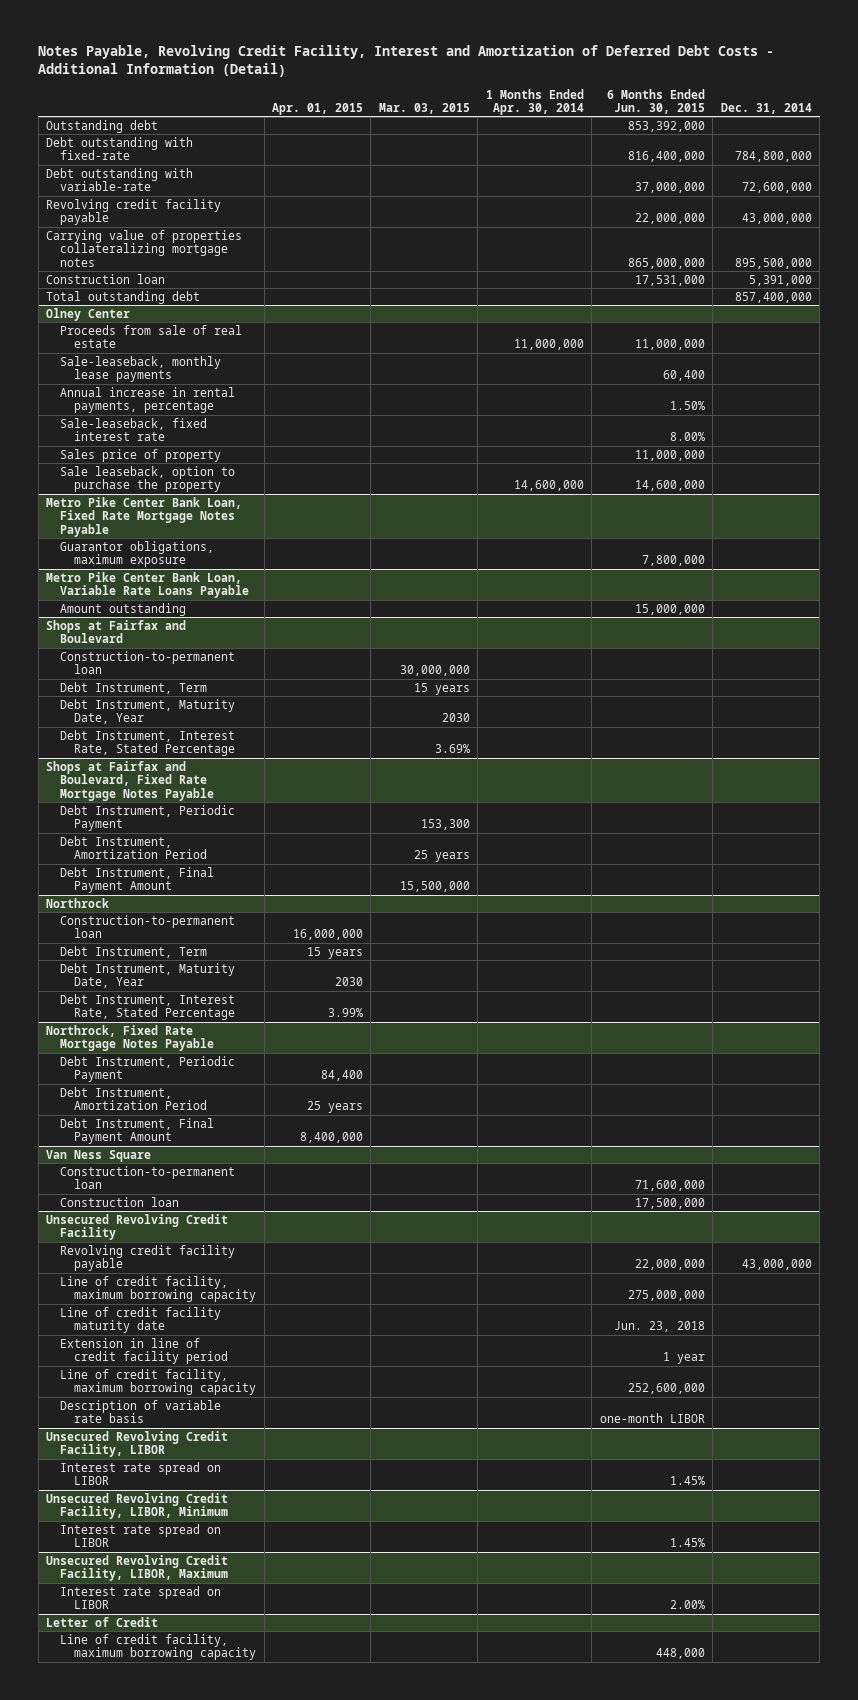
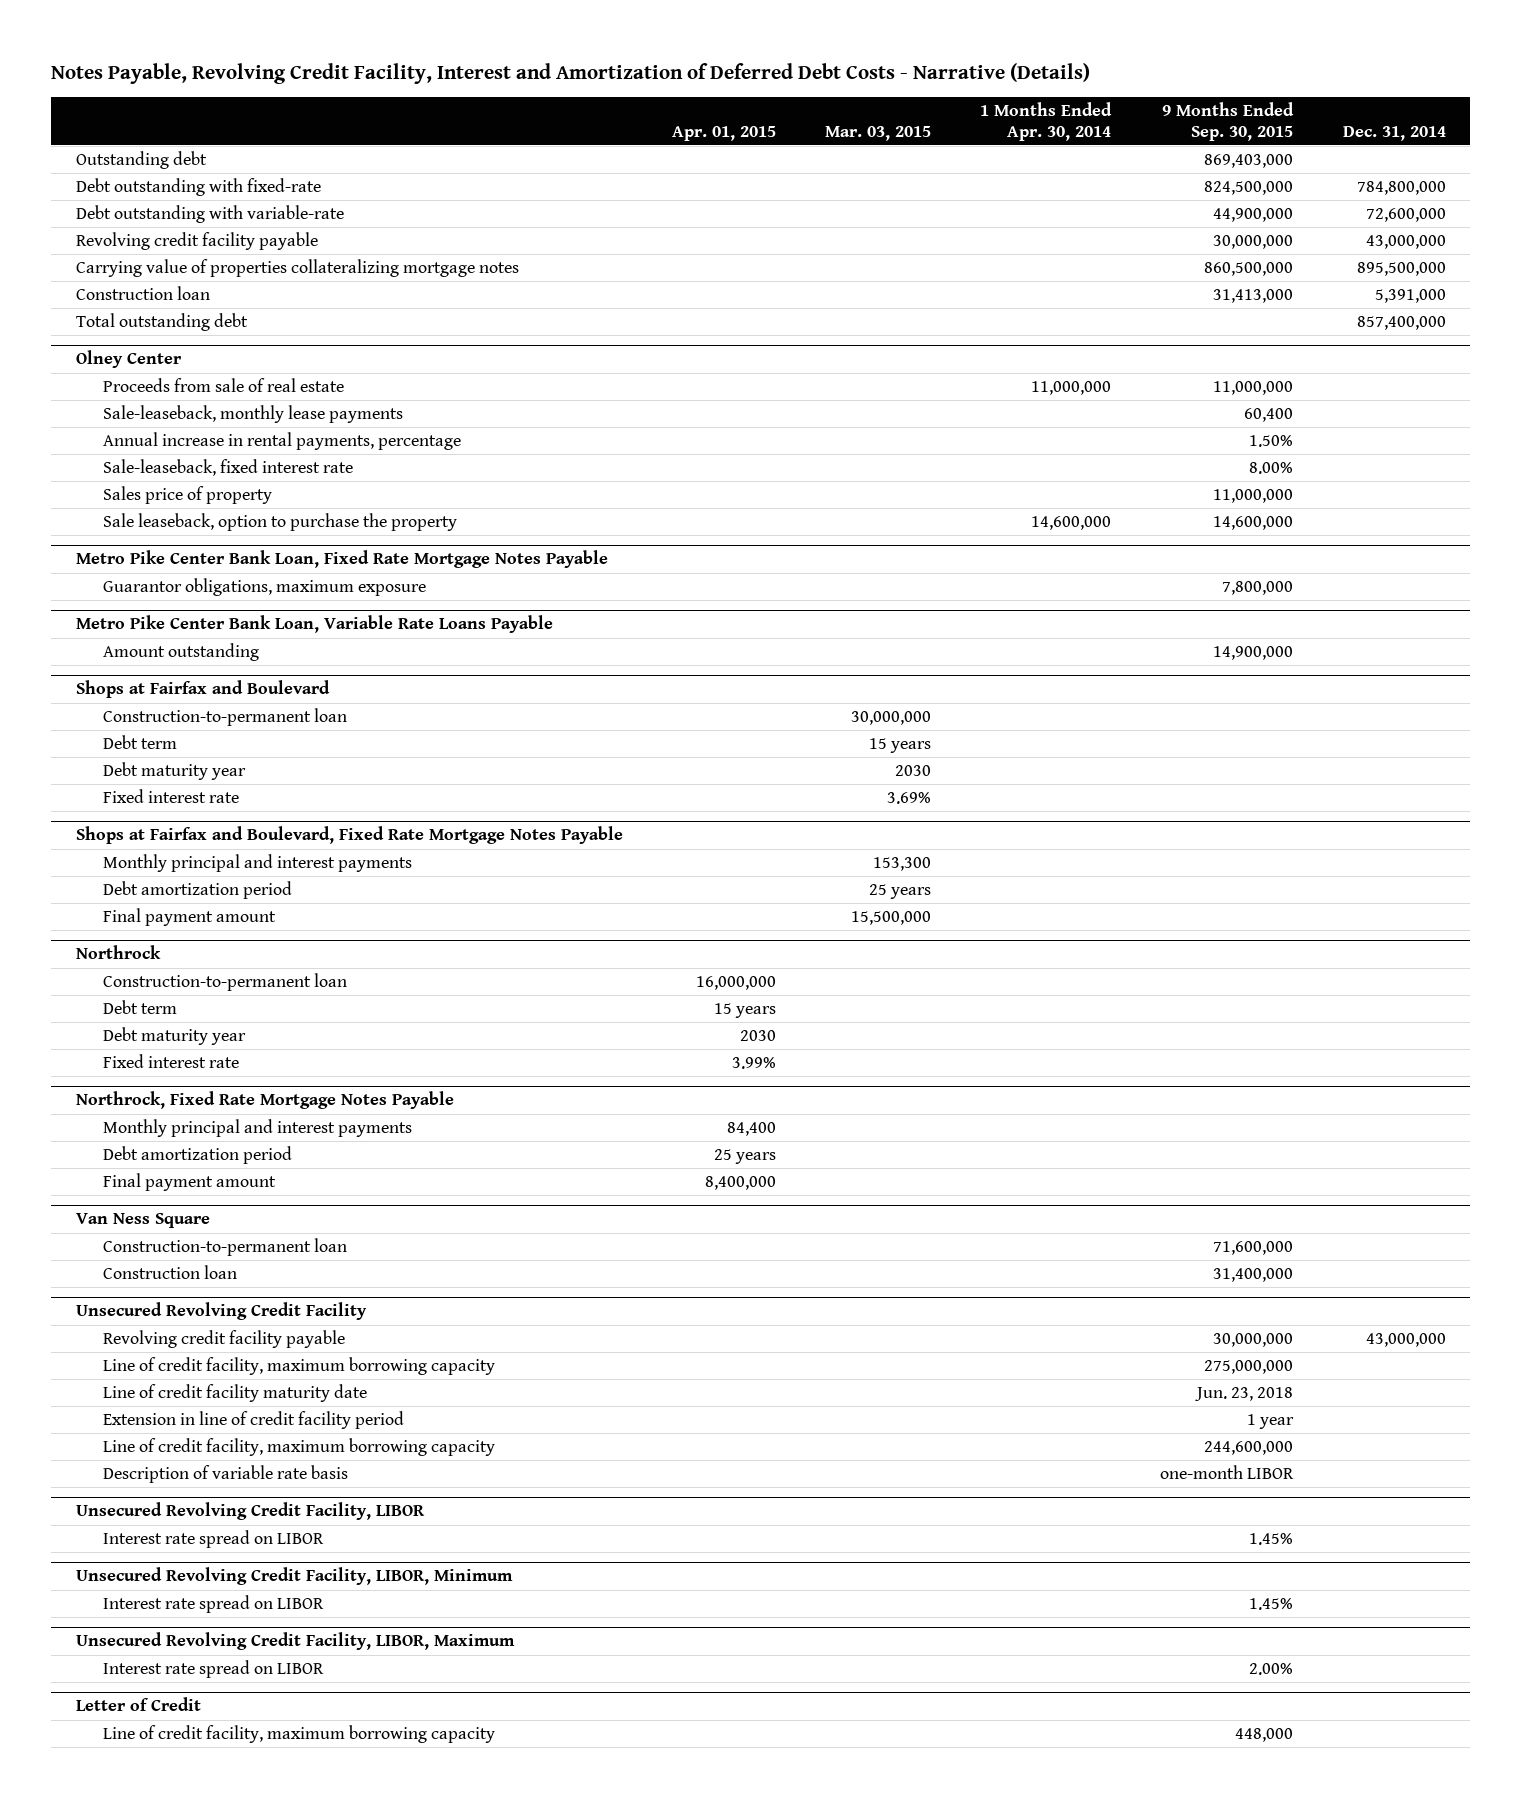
[38,45,775,78] Notes Payable, Revolving Credit Facility, Interest and Amortization of Deferred Debt Costs - Additional Information (Detail) -> [51,62,1091,84] Notes Payable, Revolving Credit Facility, Interest and Amortization of Deferred Debt Costs - Narrative (Details)
[606,88,705,115] 6 Months Ended Jun. 30, 2015 -> none
none -> [1162,101,1295,141] 9 Months Ended Sep. 30, 2015
[60,681,208,694] Debt Instrument, Term -> [103,735,178,750] Debt term
[60,698,236,725] Debt Instrument, Maturity Date, Year -> [103,762,247,781] Debt maturity year
[60,729,236,757] Debt Instrument, Interest Rate, Stated Percentage -> [103,789,240,804] Fixed interest rate
[60,804,236,832] Debt Instrument, Periodic Payment -> [103,854,413,873] Monthly principal and interest payments
[60,835,208,860] Debt Instrument, Amortization Period -> [103,881,293,900] Debt amortization period
[60,866,215,894] Debt Instrument, Final Payment Amount -> [103,908,277,927] Final payment amount
[60,945,208,958] Debt Instrument, Term -> [103,1000,178,1015] Debt term
[60,962,236,989] Debt Instrument, Maturity Date, Year -> [103,1027,247,1046] Debt maturity year
[60,993,236,1021] Debt Instrument, Interest Rate, Stated Percentage -> [103,1054,240,1069] Fixed interest rate
[60,1055,236,1083] Debt Instrument, Periodic Payment -> [103,1119,413,1138] Monthly principal and interest payments
[60,1086,208,1111] Debt Instrument, Amortization Period -> [103,1146,293,1165] Debt amortization period
[60,1117,215,1145] Debt Instrument, Final Payment Amount -> [103,1173,277,1192] Final payment amount

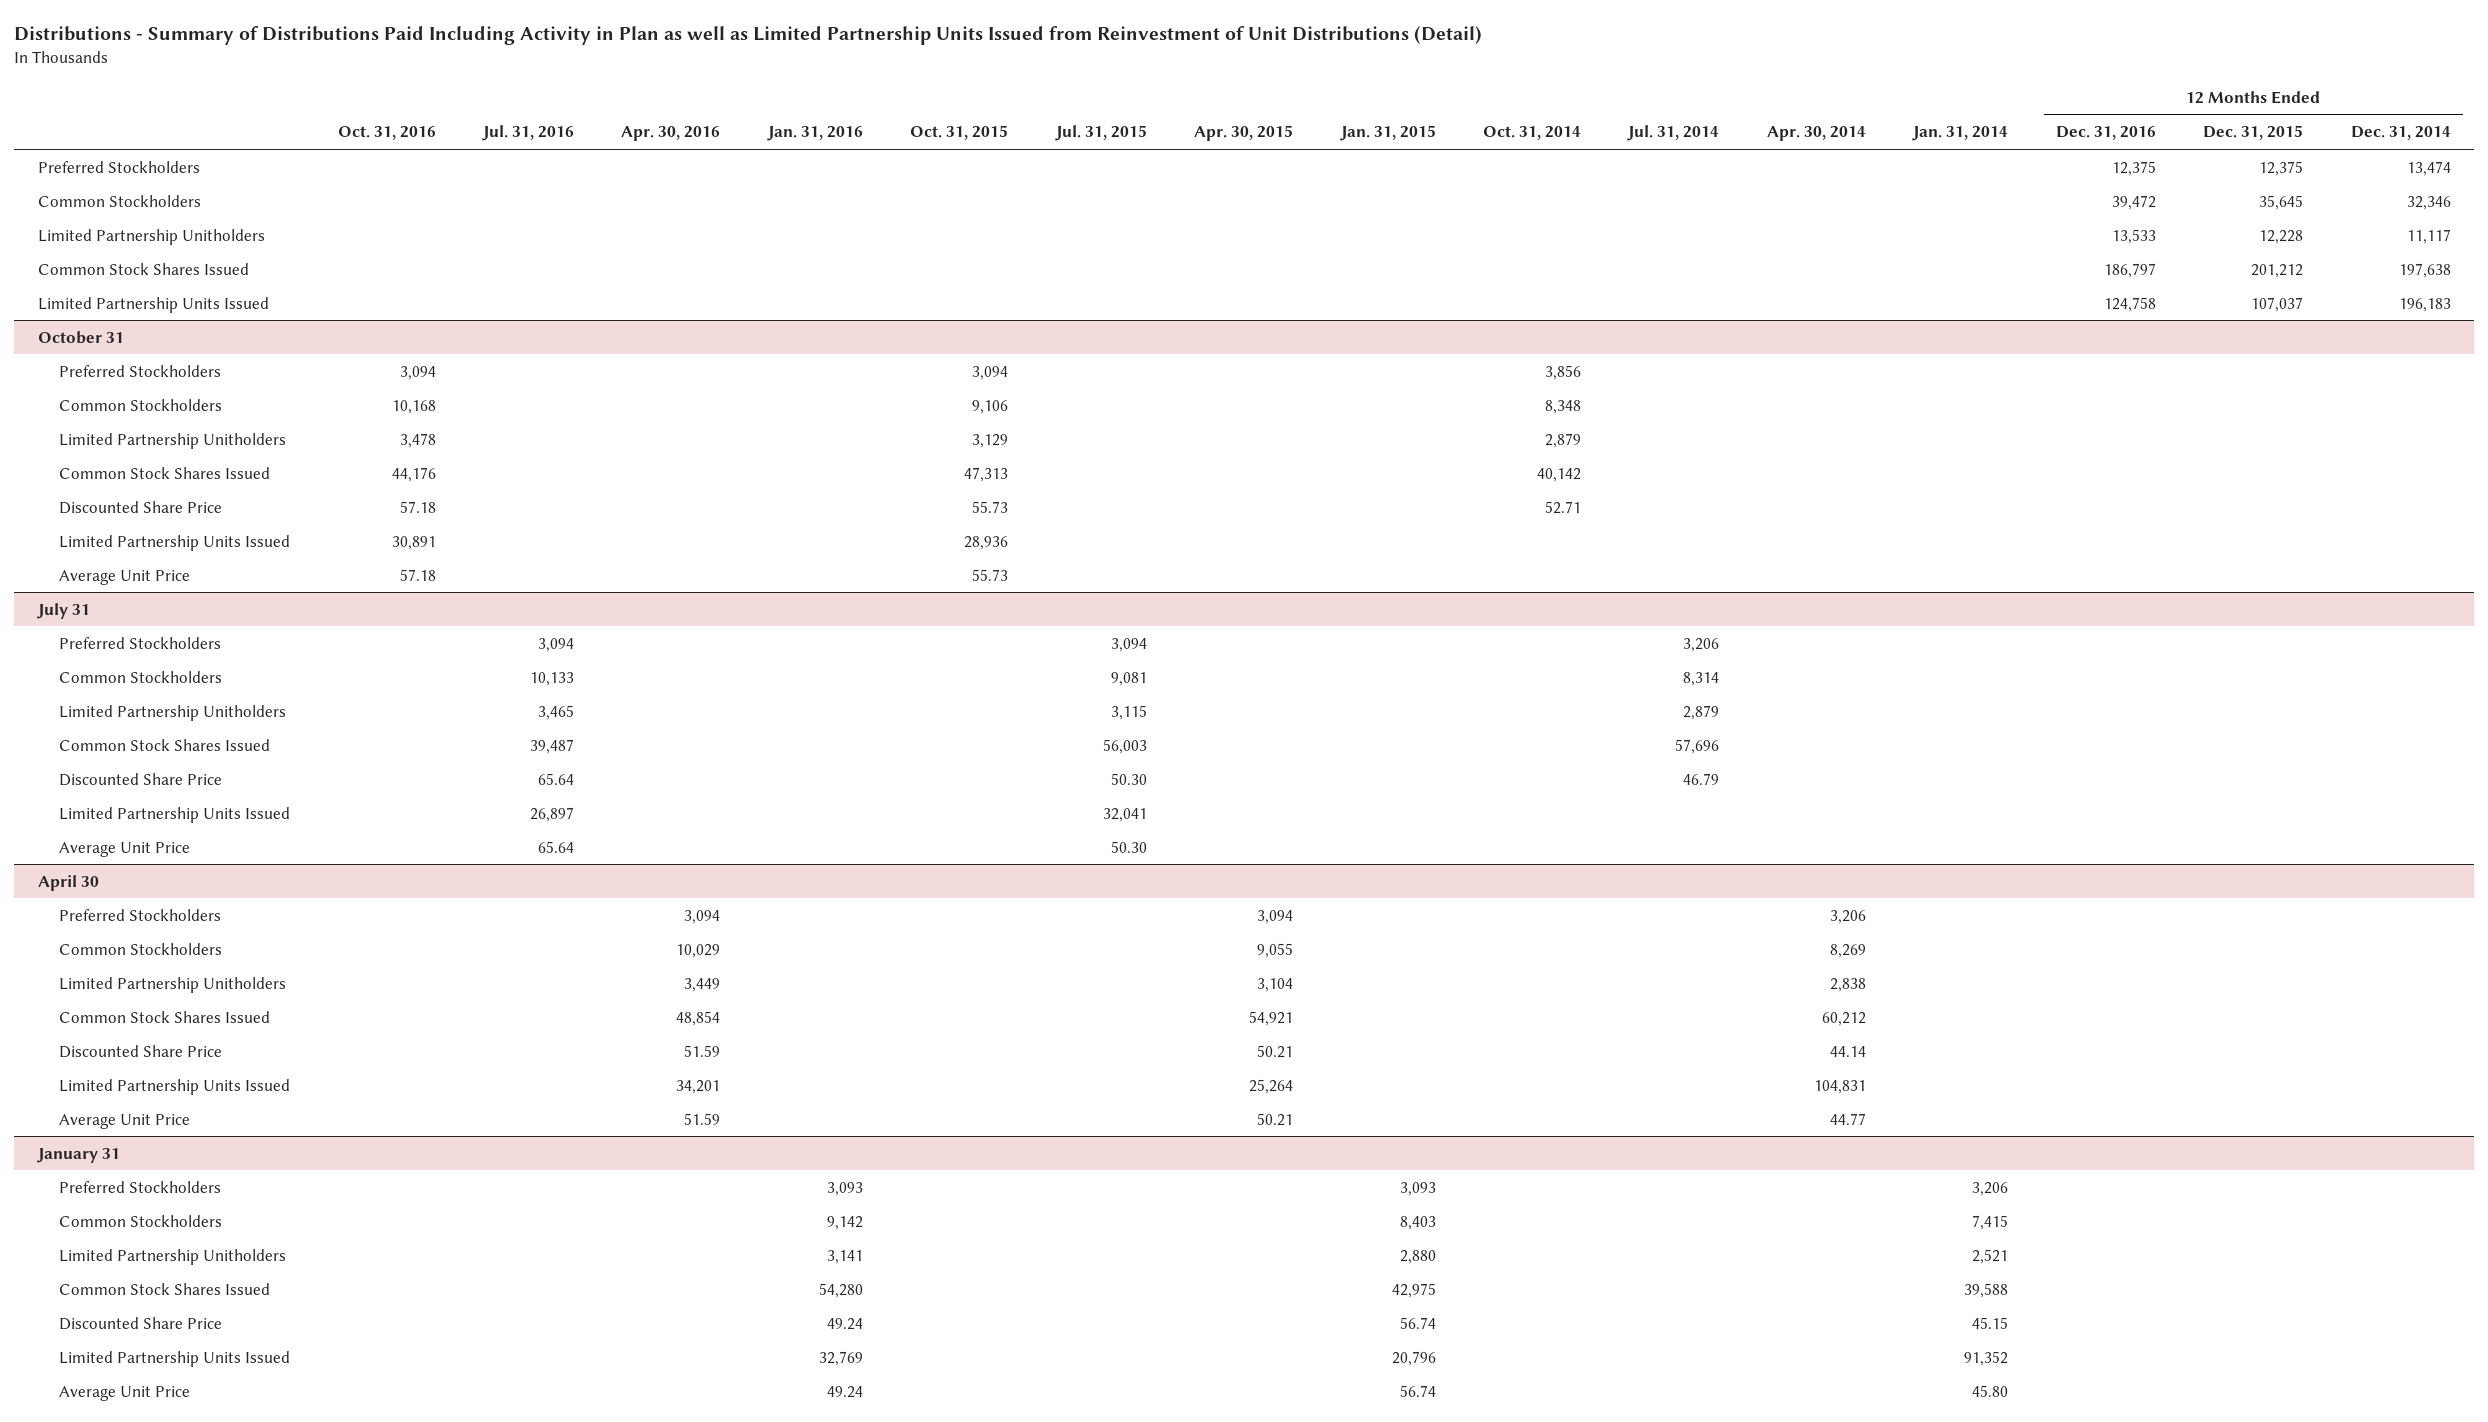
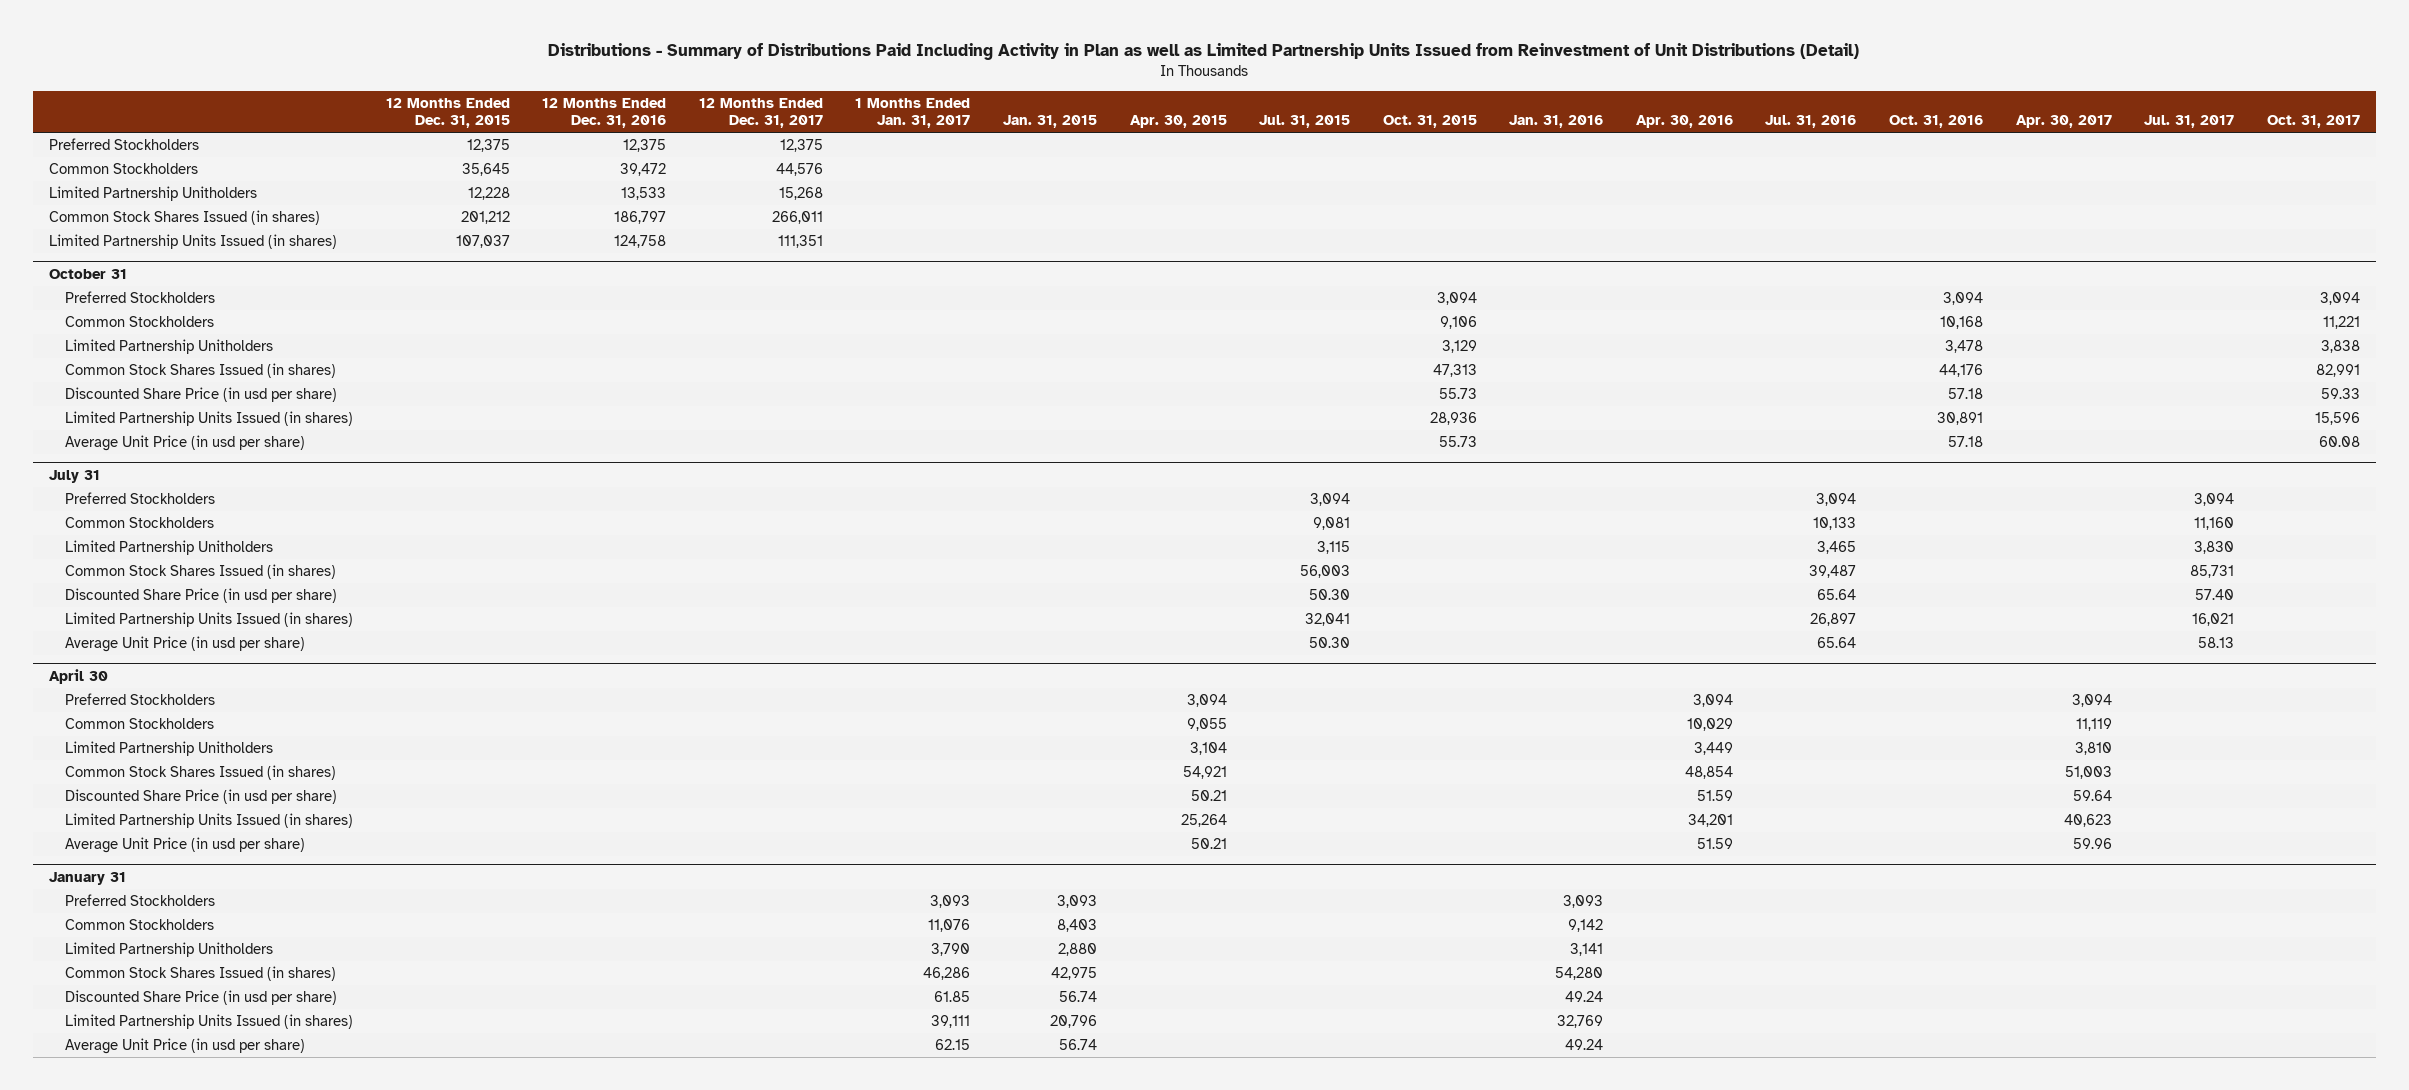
[1483,126,1582,141] Oct. 31, 2014 -> none
[1627,125,1720,142] Jul. 31, 2014 -> none
[1766,126,1866,142] Apr. 30, 2014 -> none
[1912,126,2009,142] Jan. 31, 2014 -> none
[2350,126,2451,141] Dec. 31, 2014 -> none
none -> [698,98,823,129] 12 Months Ended Dec. 31, 2017
none -> [855,98,971,129] 1 Months Ended Jan. 31, 2017
none -> [2015,115,2112,129] Apr. 30, 2017
none -> [2144,115,2235,129] Jul. 31, 2017
none -> [2266,115,2360,129] Oct. 31, 2017
[37,262,249,275] Common Stock Shares Issued -> [49,210,321,226] Common Stock Shares Issued (in shares)
[37,296,269,313] Limited Partnership Units Issued -> [49,234,338,250] Limited Partnership Units Issued (in shares)
[59,466,271,479] Common Stock Shares Issued -> [65,363,337,379] Common Stock Shares Issued (in shares)
[59,500,223,514] Discounted Share Price -> [65,387,338,403] Discounted Share Price (in usd per share)
[59,534,291,551] Limited Partnership Units Issued -> [65,411,354,427] Limited Partnership Units Issued (in shares)
[59,569,191,585] Average Unit Price -> [65,435,306,452] Average Unit Price (in usd per share)
[59,738,271,751] Common Stock Shares Issued -> [65,564,337,580] Common Stock Shares Issued (in shares)
[59,772,223,786] Discounted Share Price -> [65,588,338,604] Discounted Share Price (in usd per share)
[59,806,291,823] Limited Partnership Units Issued -> [65,612,354,628] Limited Partnership Units Issued (in shares)
[59,841,191,857] Average Unit Price -> [65,636,306,653] Average Unit Price (in usd per share)
[59,1010,271,1023] Common Stock Shares Issued -> [65,765,337,781] Common Stock Shares Issued (in shares)
[59,1044,223,1058] Discounted Share Price -> [65,789,338,805] Discounted Share Price (in usd per share)
[59,1078,291,1095] Limited Partnership Units Issued -> [65,813,354,829] Limited Partnership Units Issued (in shares)
[59,1113,191,1129] Average Unit Price -> [65,837,306,854] Average Unit Price (in usd per share)
[59,1282,271,1295] Common Stock Shares Issued -> [65,966,337,982] Common Stock Shares Issued (in shares)
[59,1316,223,1330] Discounted Share Price -> [65,990,338,1006] Discounted Share Price (in usd per share)
[59,1350,291,1367] Limited Partnership Units Issued -> [65,1014,354,1030] Limited Partnership Units Issued (in shares)
[59,1385,191,1401] Average Unit Price -> [65,1038,306,1055] Average Unit Price (in usd per share)

